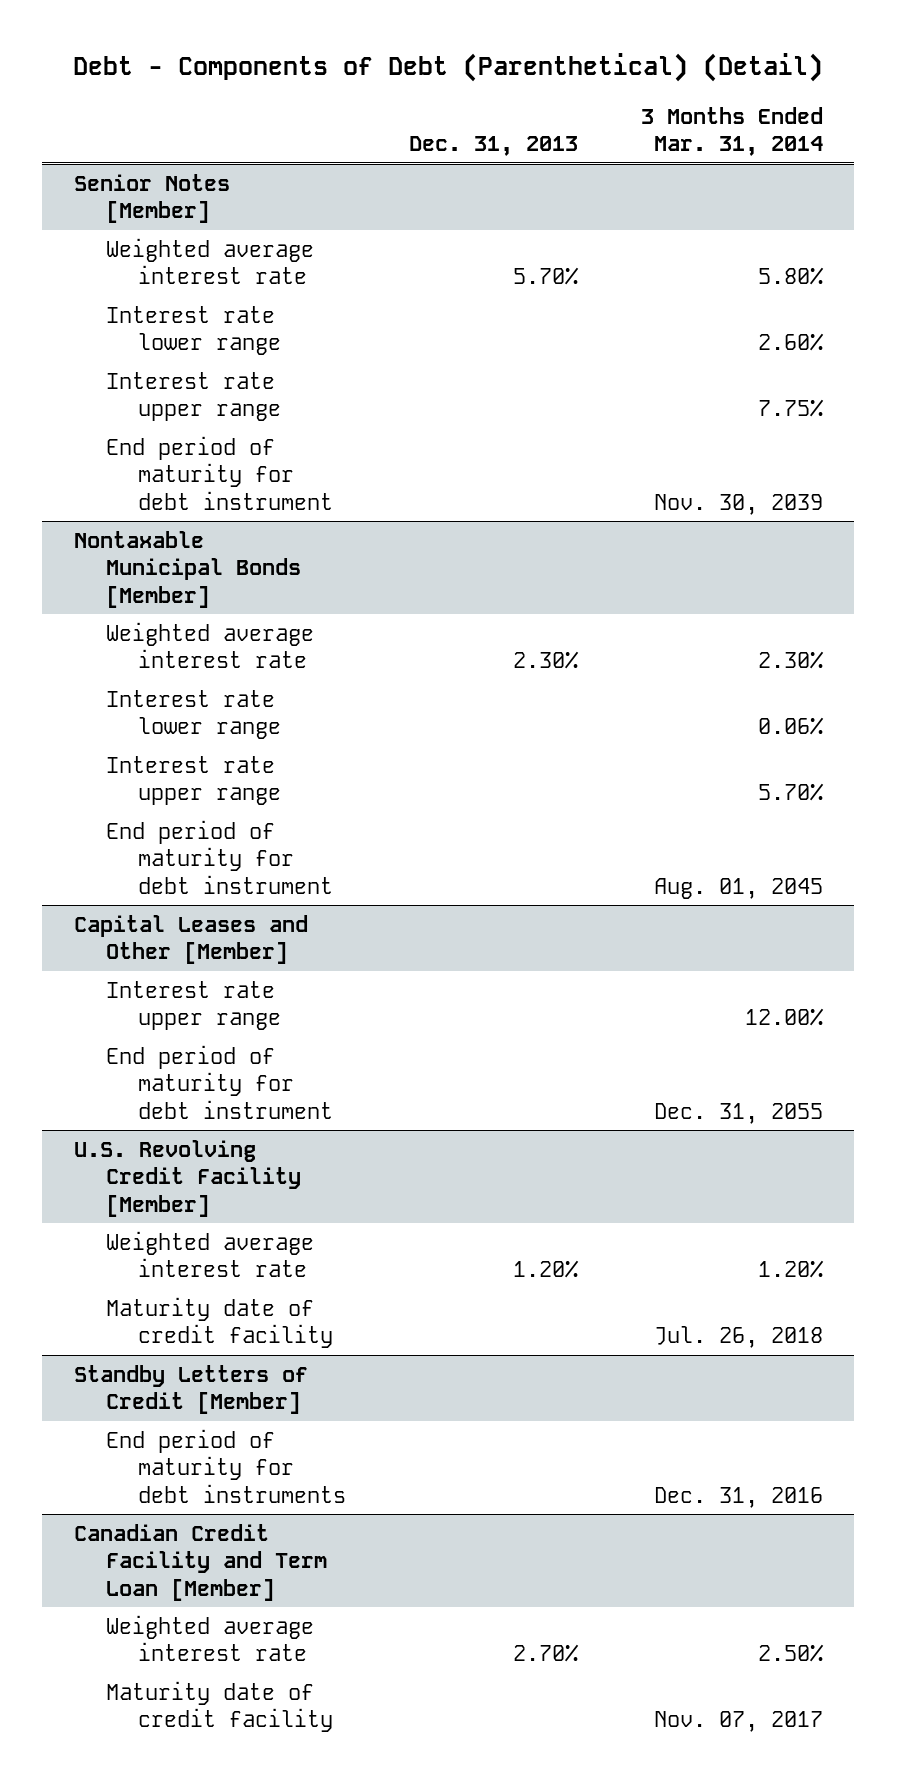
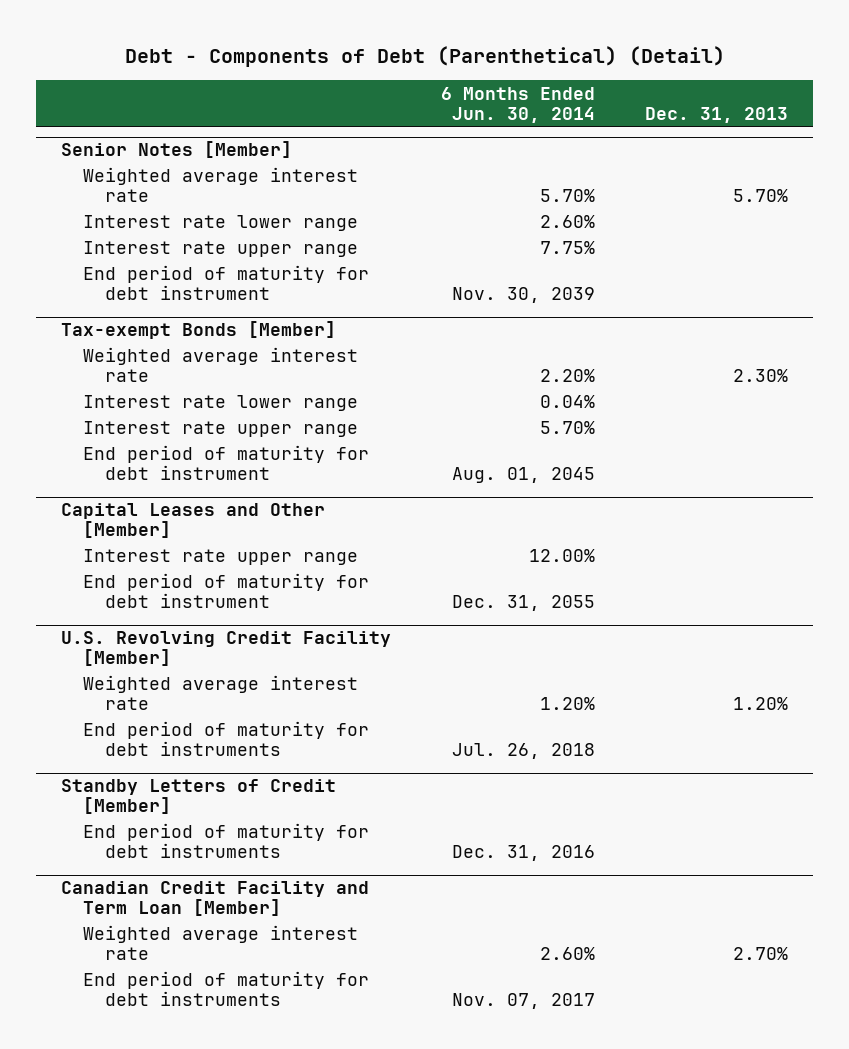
[640,106,823,156] 3 Months Ended Mar. 31, 2014 -> none
none -> [441,86,596,123] 6 Months Ended Jun. 30, 2014
[73,530,301,608] Nontaxable Municipal Bonds [Member] -> [61,321,337,340] Tax-exempt Bonds [Member]
[105,1296,333,1349] Maturity date of credit facility -> [82,721,369,757] End period of maturity for debt instruments
[105,1680,333,1733] Maturity date of credit facility -> [82,971,369,1007] End period of maturity for debt instruments

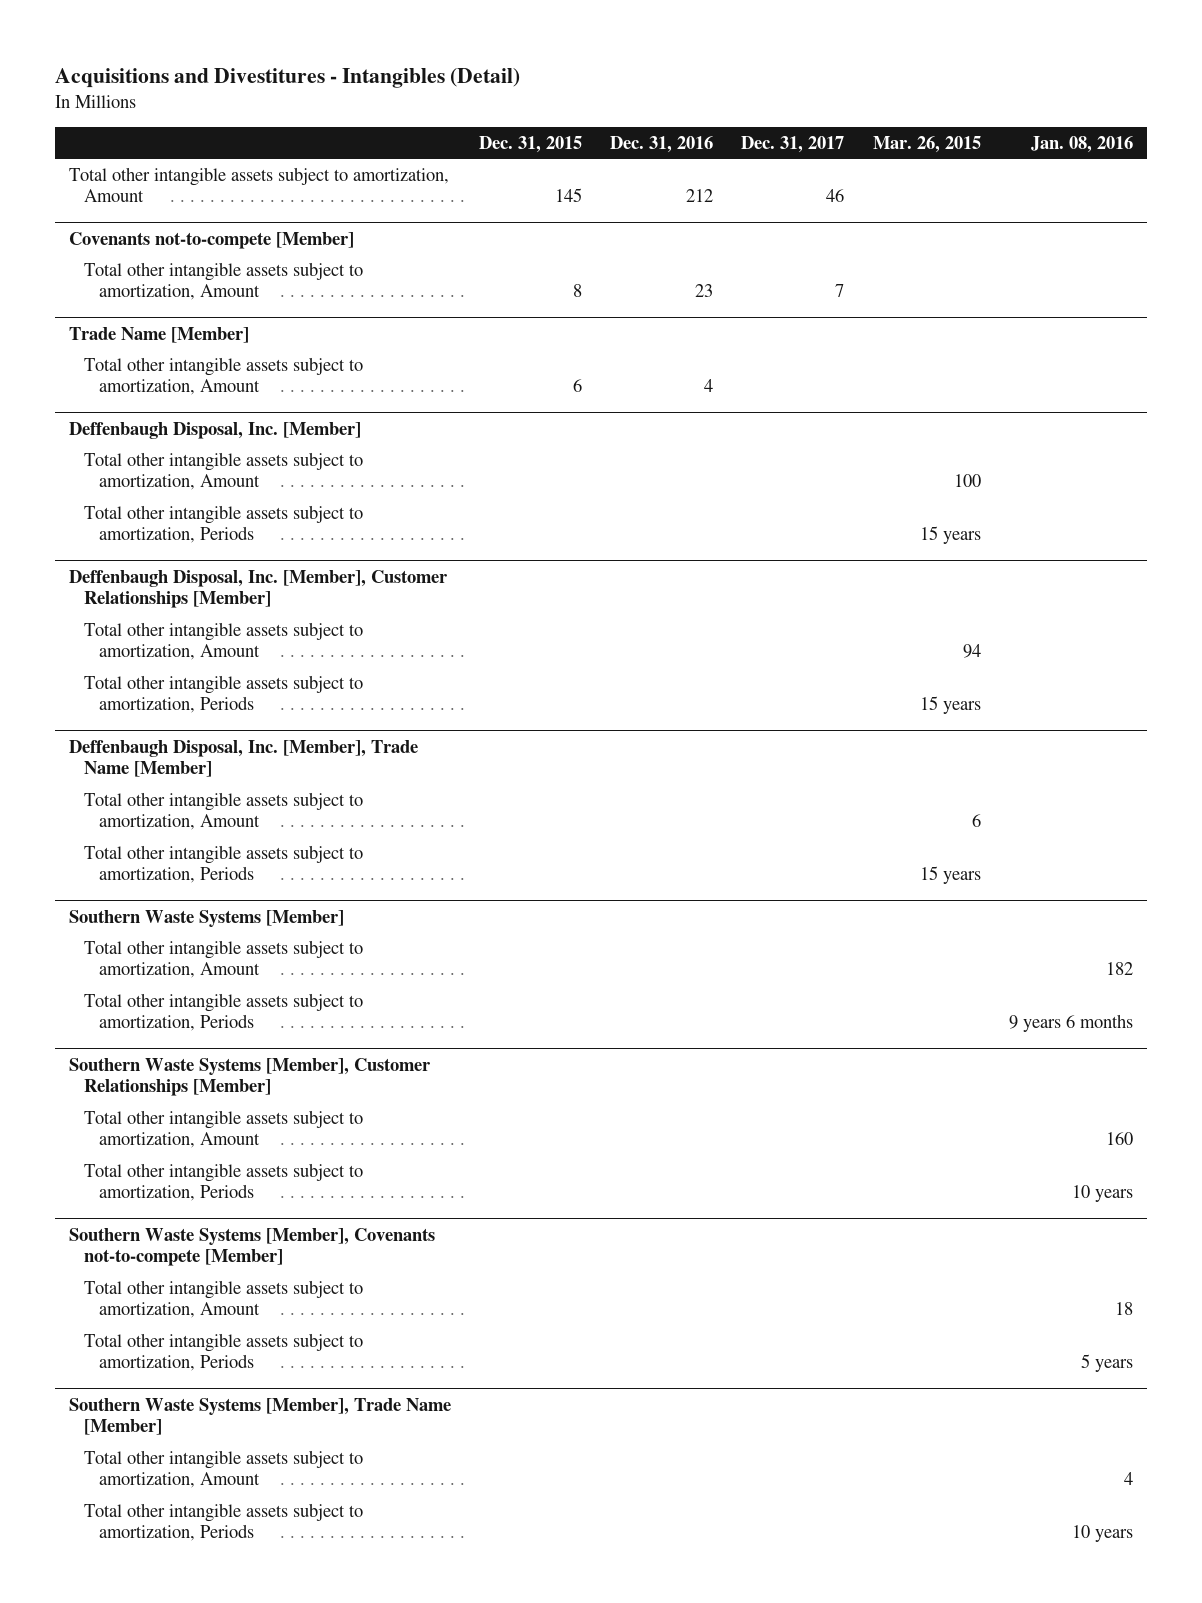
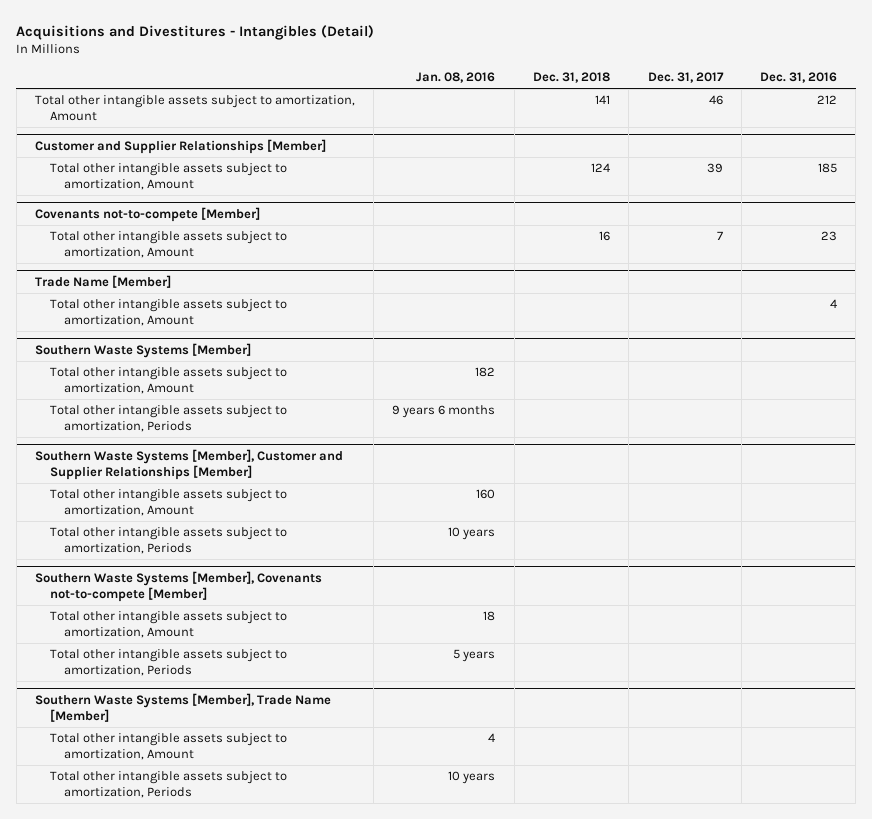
[478,135,582,153] Dec. 31, 2015 -> none
[872,135,981,153] Mar. 26, 2015 -> none
none -> [532,72,610,84] Dec. 31, 2018
none -> [34,139,326,155] Customer and Supplier Relationships [Member]
none -> [49,163,287,191] Total other intangible assets subject to amortization, Amount
[68,421,361,439] Deffenbaugh Disposal, Inc. [Member] -> none
[83,451,363,491] Total other intangible assets subject to amortization, Amount -> none
[83,504,363,544] Total other intangible assets subject to amortization, Periods -> none
[68,569,448,609] Deffenbaugh Disposal, Inc. [Member], Customer Relationships [Member] -> none
[83,621,363,661] Total other intangible assets subject to amortization, Amount -> none
[83,674,363,714] Total other intangible assets subject to amortization, Periods -> none
[68,739,418,778] Deffenbaugh Disposal, Inc. [Member], Trade Name [Member] -> none
[83,791,363,831] Total other intangible assets subject to amortization, Amount -> none
[83,844,363,884] Total other intangible assets subject to amortization, Periods -> none
[68,1057,431,1097] Southern Waste Systems [Member], Customer Relationships [Member] -> [34,449,343,481] Southern Waste Systems [Member], Customer and Supplier Relationships [Member]

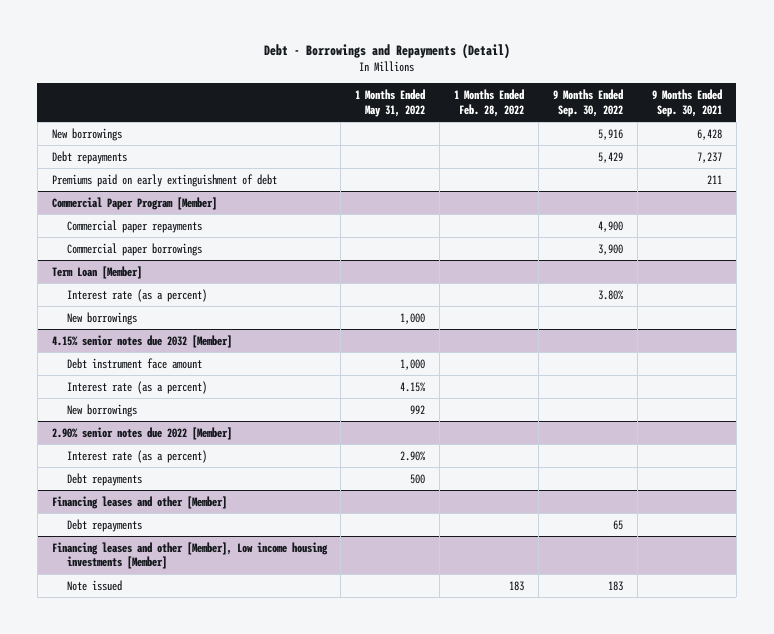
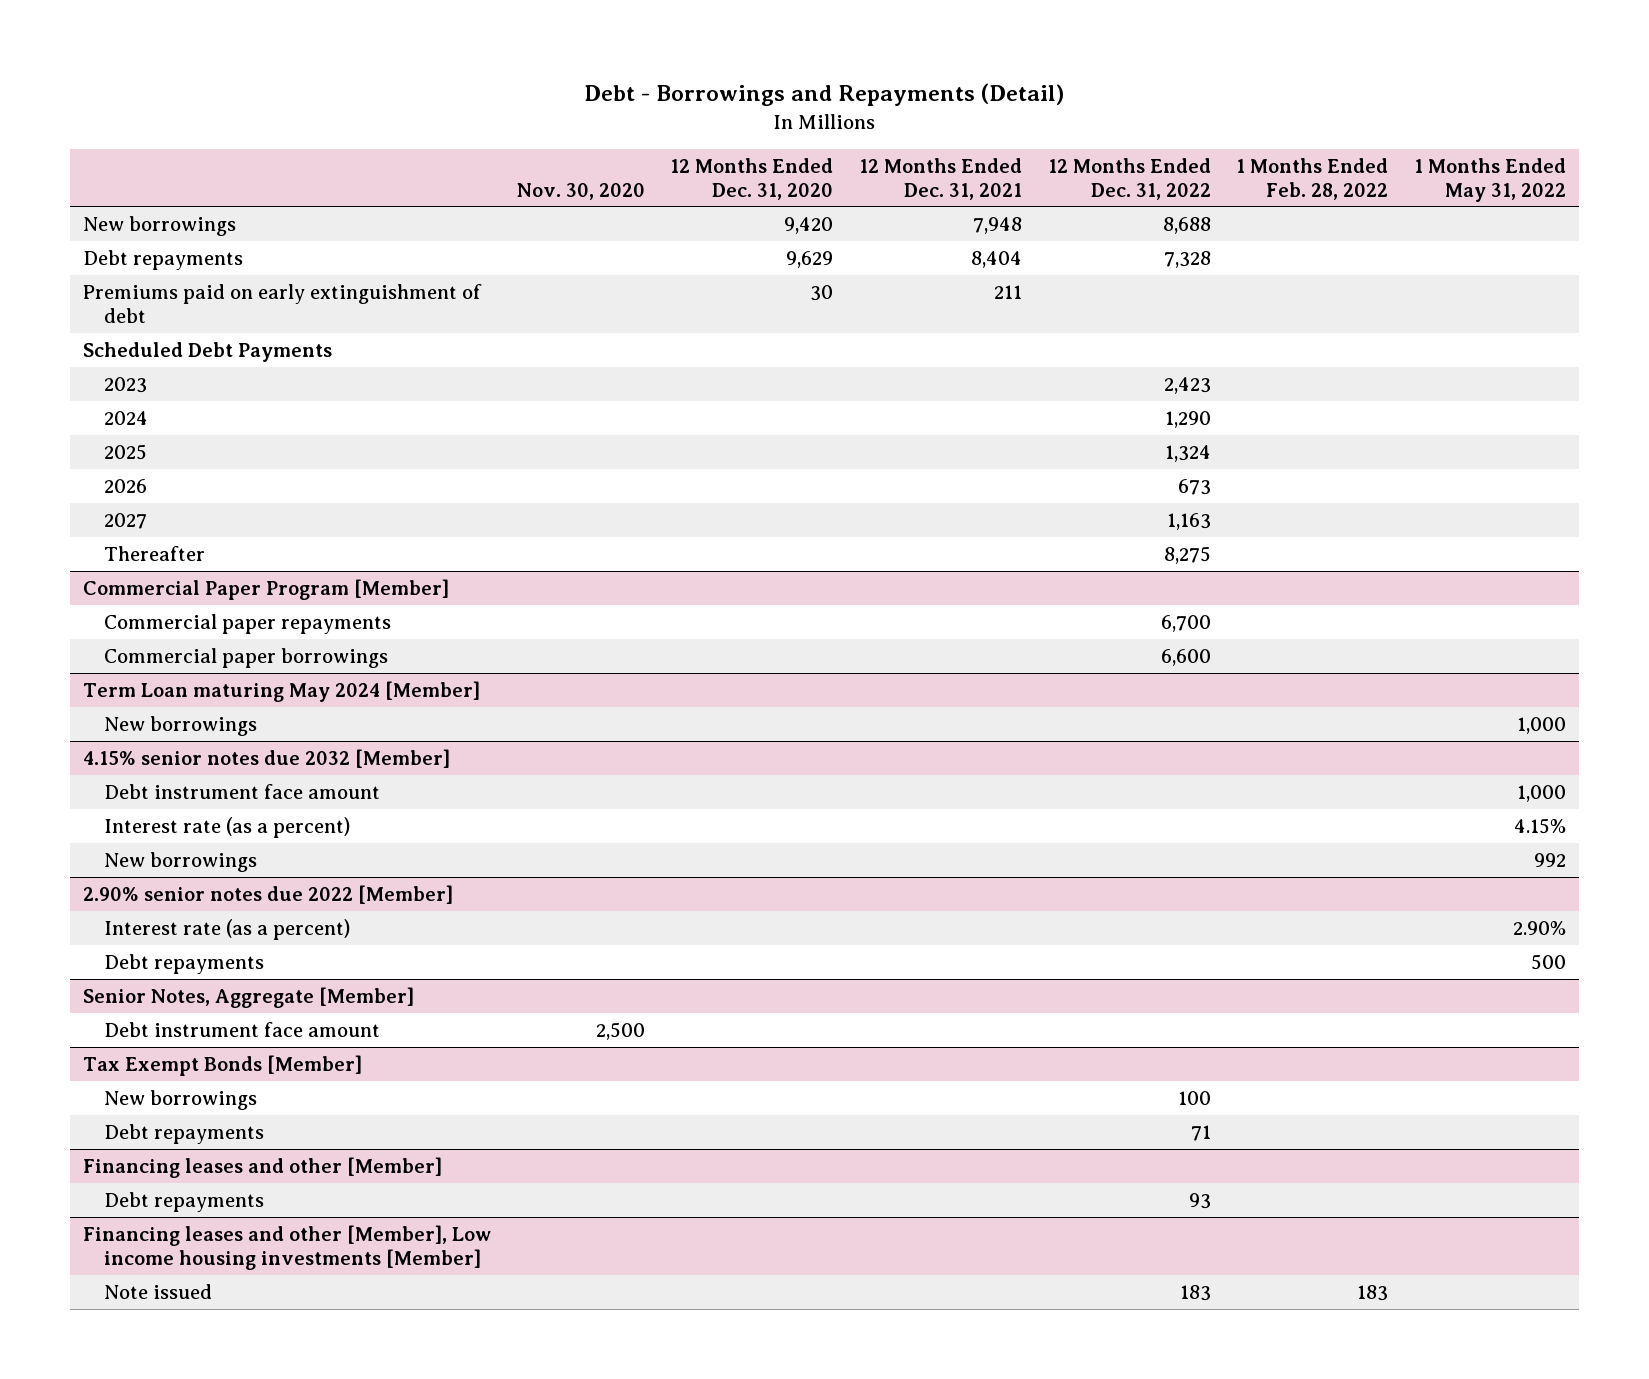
[553,88,624,117] 9 Months Ended Sep. 30, 2022 -> none
[652,88,723,117] 9 Months Ended Sep. 30, 2021 -> none
none -> [516,182,645,200] Nov. 30, 2020
none -> [670,157,834,200] 12 Months Ended Dec. 31, 2020
none -> [858,157,1022,200] 12 Months Ended Dec. 31, 2021
none -> [1047,157,1211,200] 12 Months Ended Dec. 31, 2022
none -> [82,341,332,362] Scheduled Debt Payments
none -> [104,376,148,393] 2023
none -> [104,410,149,425] 2024
none -> [104,443,148,460] 2025
none -> [104,478,148,493] 2026
none -> [104,512,148,529] 2027
none -> [104,545,206,561] Thereafter
[67,288,208,302] Interest rate (as a percent) -> none
[51,265,142,279] Term Loan [Member] -> [82,680,480,702] Term Loan maturing May 2024 [Member]
none -> [82,986,414,1008] Senior Notes, Aggregate [Member]
none -> [104,1021,381,1037] Debt instrument face amount
none -> [82,1054,362,1076] Tax Exempt Bonds [Member]
none -> [104,1089,258,1110] New borrowings
none -> [104,1123,265,1144] Debt repayments

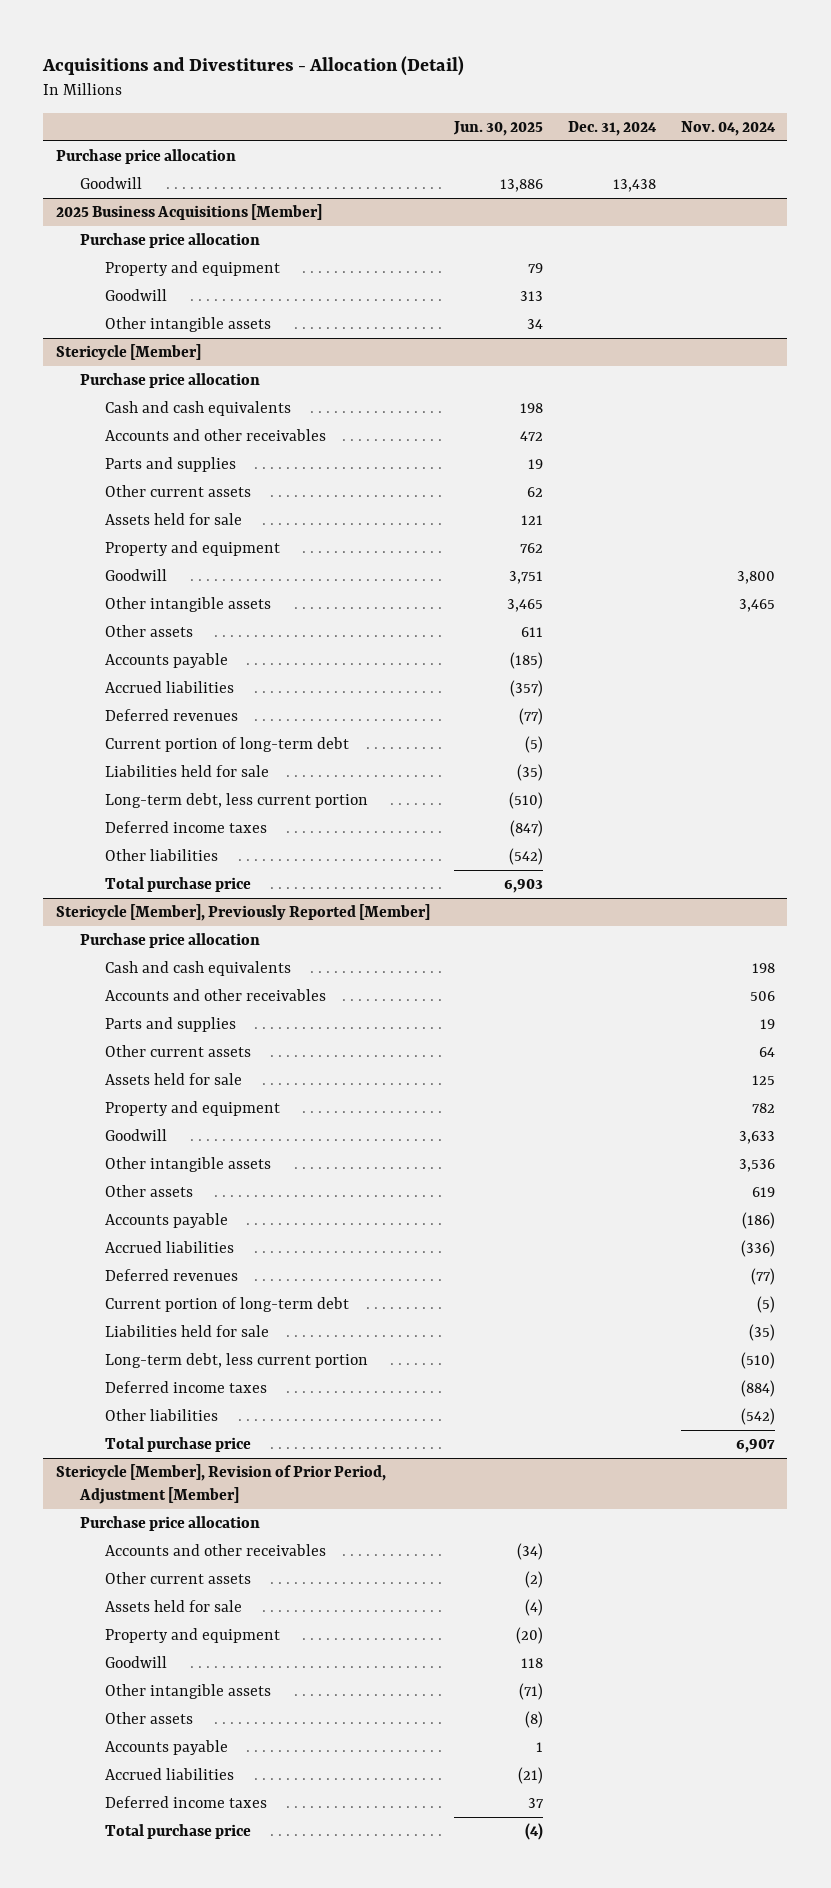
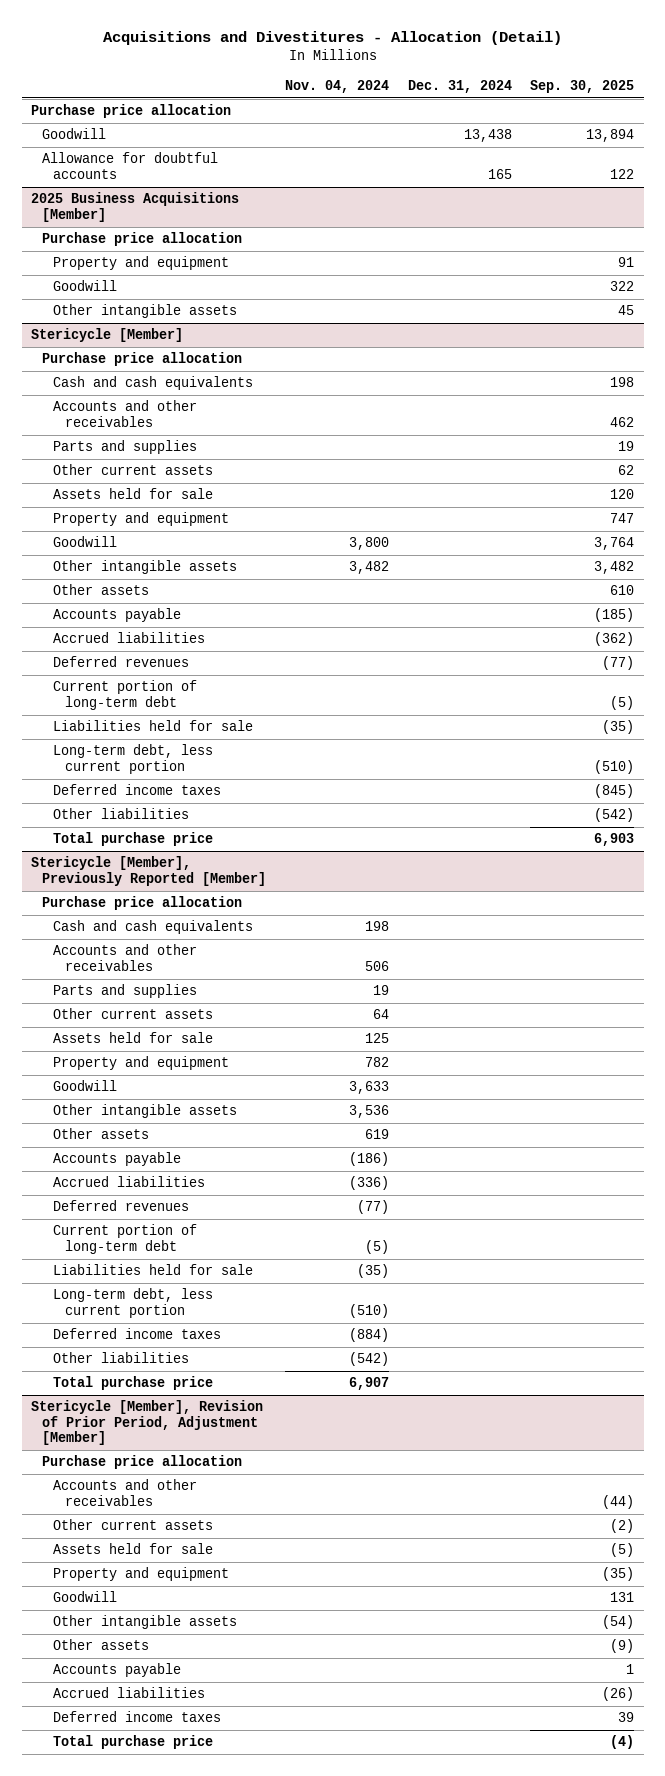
[453,120,544,136] Jun. 30, 2025 -> none
none -> [530,80,635,94] Sep. 30, 2025
none -> [42,152,219,179] Allowance for doubtful accounts
[739,599,776,613] 3,465 -> [348,561,389,575] 3,482

